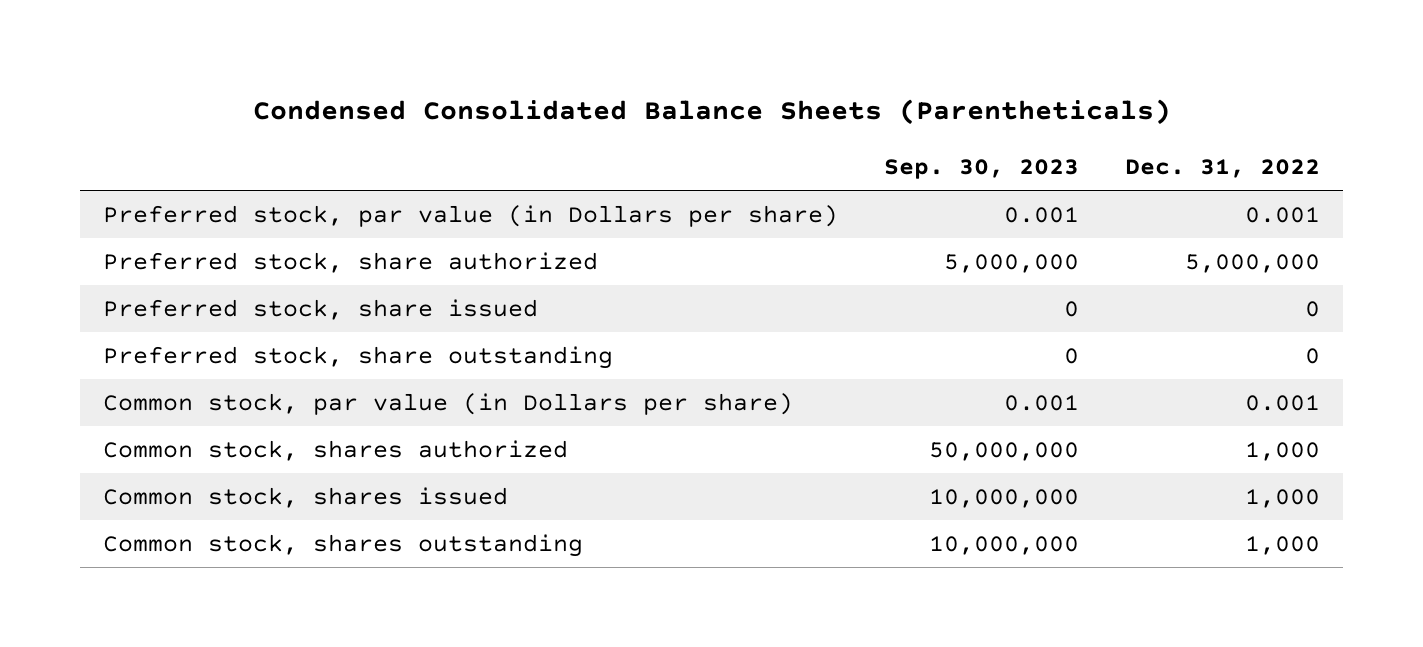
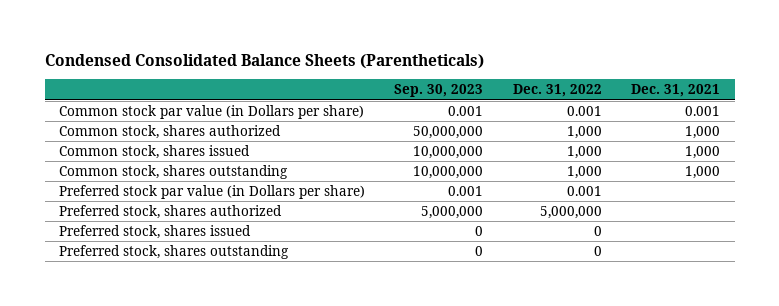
none -> [630,84,720,98] Dec. 31, 2021
[103,204,839,227] Preferred stock, par value (in Dollars per share) -> none
[103,251,599,273] Preferred stock, share authorized -> none
[103,298,539,320] Preferred stock, share issued -> none
[103,345,614,369] Preferred stock, share outstanding -> none
[103,392,794,415] Common stock, par value (in Dollars per share) -> [59,105,365,120] Common stock par value (in Dollars per share)
none -> [59,185,366,200] Preferred stock par value (in Dollars per share)
none -> [59,205,283,220] Preferred stock, shares authorized
none -> [59,225,252,240] Preferred stock, shares issued
none -> [59,245,290,260] Preferred stock, shares outstanding

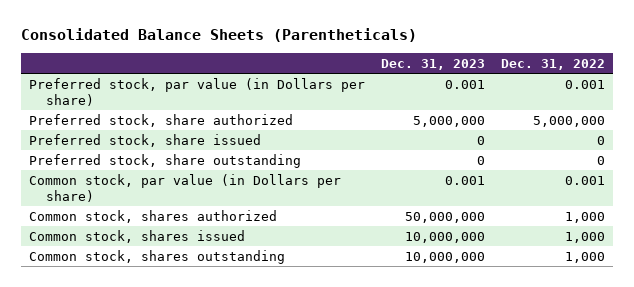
[44,53,484,69] Condensed Consolidated Balance Sheets (Parentheticals) -> [20,28,417,43] Consolidated Balance Sheets (Parentheticals)
[394,84,484,98] Sep. 30, 2023 -> none
[630,84,720,98] Dec. 31, 2021 -> none
none -> [381,58,486,70] Dec. 31, 2023
none -> [28,77,365,106] Preferred stock, par value (in Dollars per share)
none -> [28,113,293,127] Preferred stock, share authorized
none -> [28,133,261,147] Preferred stock, share issued
none -> [28,153,301,168] Preferred stock, share outstanding
[59,105,365,120] Common stock par value (in Dollars per share) -> [28,173,341,202] Common stock, par value (in Dollars per share)
[59,185,366,200] Preferred stock par value (in Dollars per share) -> none
[59,205,283,220] Preferred stock, shares authorized -> none
[59,225,252,240] Preferred stock, shares issued -> none
[59,245,290,260] Preferred stock, shares outstanding -> none

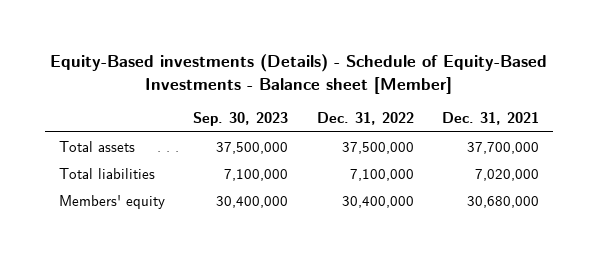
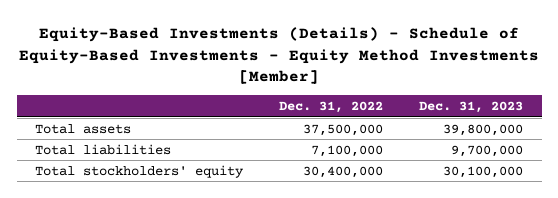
[50,54,548,95] Equity-Based investments (Details) - Schedule of Equity-Based Investments - Balance sheet [Member] -> [19,27,540,85] Equity-Based Investments (Details) - Schedule of Equity-Based Investments - Equity Method Investments [Member]
[193,112,289,127] Sep. 30, 2023 -> none
[442,112,540,126] Dec. 31, 2021 -> none
none -> [419,100,524,113] Dec. 31, 2023
[59,194,166,209] Members' equity -> [34,164,244,178] Total stockholders' equity

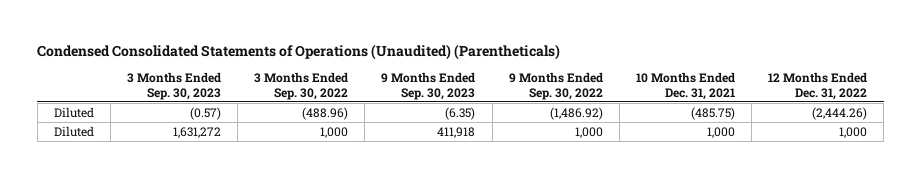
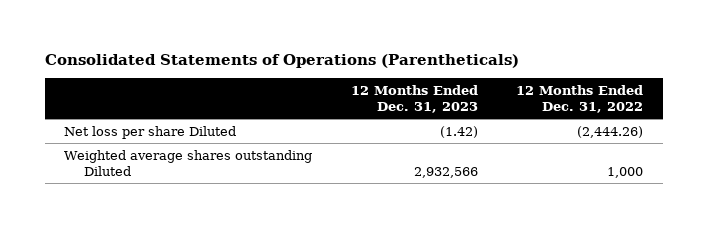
[37,43,561,60] Condensed Consolidated Statements of Operations (Unaudited) (Parentheticals) -> [45,54,520,69] Consolidated Statements of Operations (Parentheticals)
[127,71,222,100] 3 Months Ended Sep. 30, 2023 -> none
[254,71,349,100] 3 Months Ended Sep. 30, 2022 -> none
[381,71,476,100] 9 Months Ended Sep. 30, 2023 -> none
[508,71,603,100] 9 Months Ended Sep. 30, 2022 -> none
[635,71,735,100] 10 Months Ended Dec. 31, 2021 -> none
none -> [350,84,478,114] 12 Months Ended Dec. 31, 2023
[53,106,94,118] Diluted -> [64,125,237,139] Net loss per share Diluted
[53,125,94,137] Diluted -> [64,149,313,177] Weighted average shares outstanding Diluted

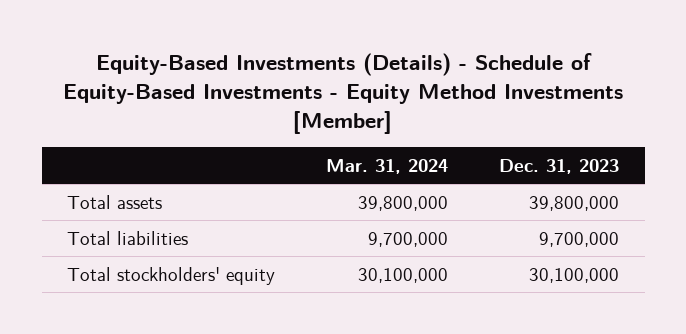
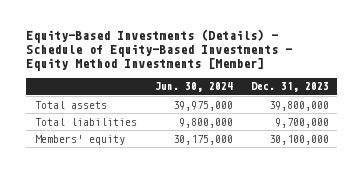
[326,158,449,174] Mar. 31, 2024 -> none
none -> [154,82,233,93] Jun. 30, 2024
[67,266,276,285] Total stockholders' equity -> [34,134,125,145] Members' equity

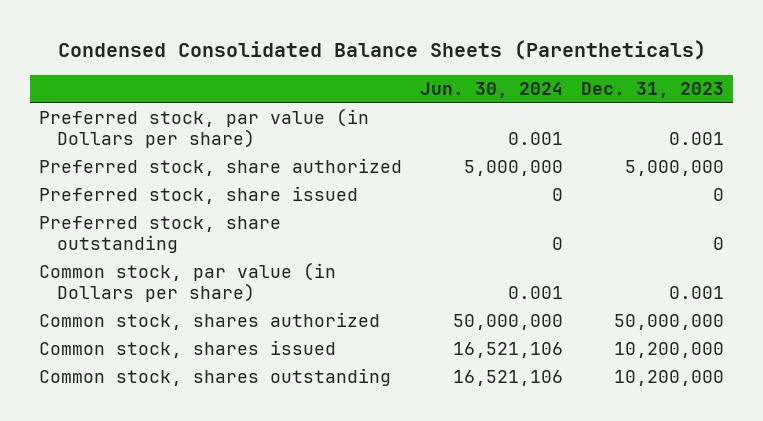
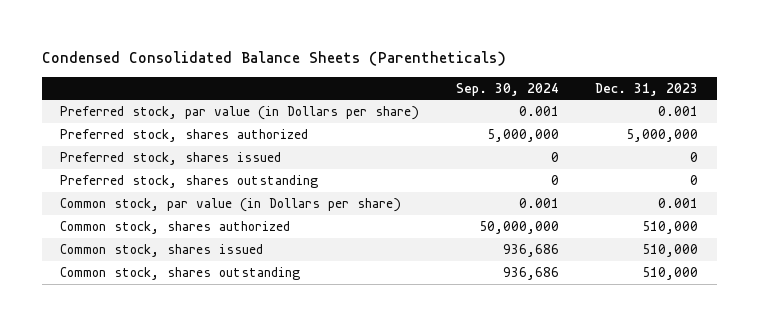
[420,81,564,98] Jun. 30, 2024 -> none
none -> [455,82,559,96] Sep. 30, 2024
[39,158,403,177] Preferred stock, share authorized -> [60,128,309,142] Preferred stock, shares authorized
[39,186,359,205] Preferred stock, share issued -> [60,151,282,165] Preferred stock, shares issued
[39,216,282,254] Preferred stock, share outstanding -> [60,174,319,188] Preferred stock, shares outstanding
[614,314,725,331] 50,000,000 -> [642,220,699,234] 510,000
[614,342,725,359] 10,200,000 -> [642,243,699,257] 510,000
[614,370,725,387] 10,200,000 -> [642,266,699,280] 510,000

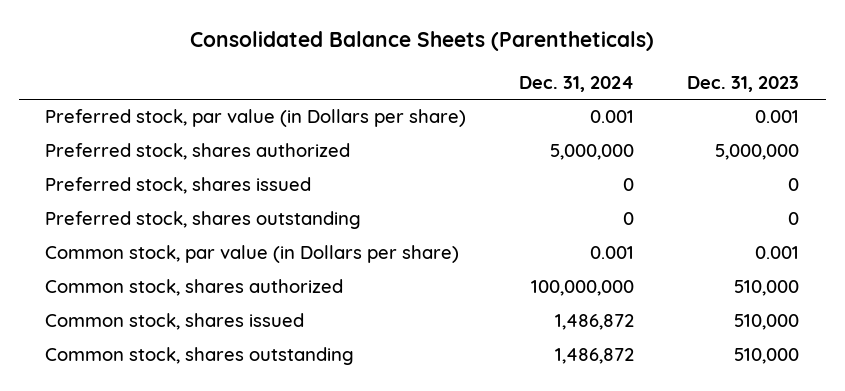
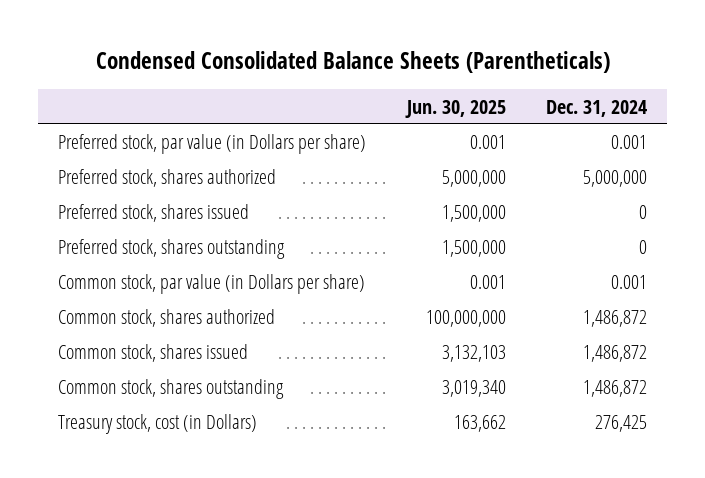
[190,31,655,52] Consolidated Balance Sheets (Parentheticals) -> [95,51,610,74] Condensed Consolidated Balance Sheets (Parentheticals)
[687,76,800,93] Dec. 31, 2023 -> none
none -> [404,99,506,118] Jun. 30, 2025
[531,280,635,297] 100,000,000 -> [582,310,647,328] 1,486,872
none -> [58,414,258,435] Treasury stock, cost (in Dollars)

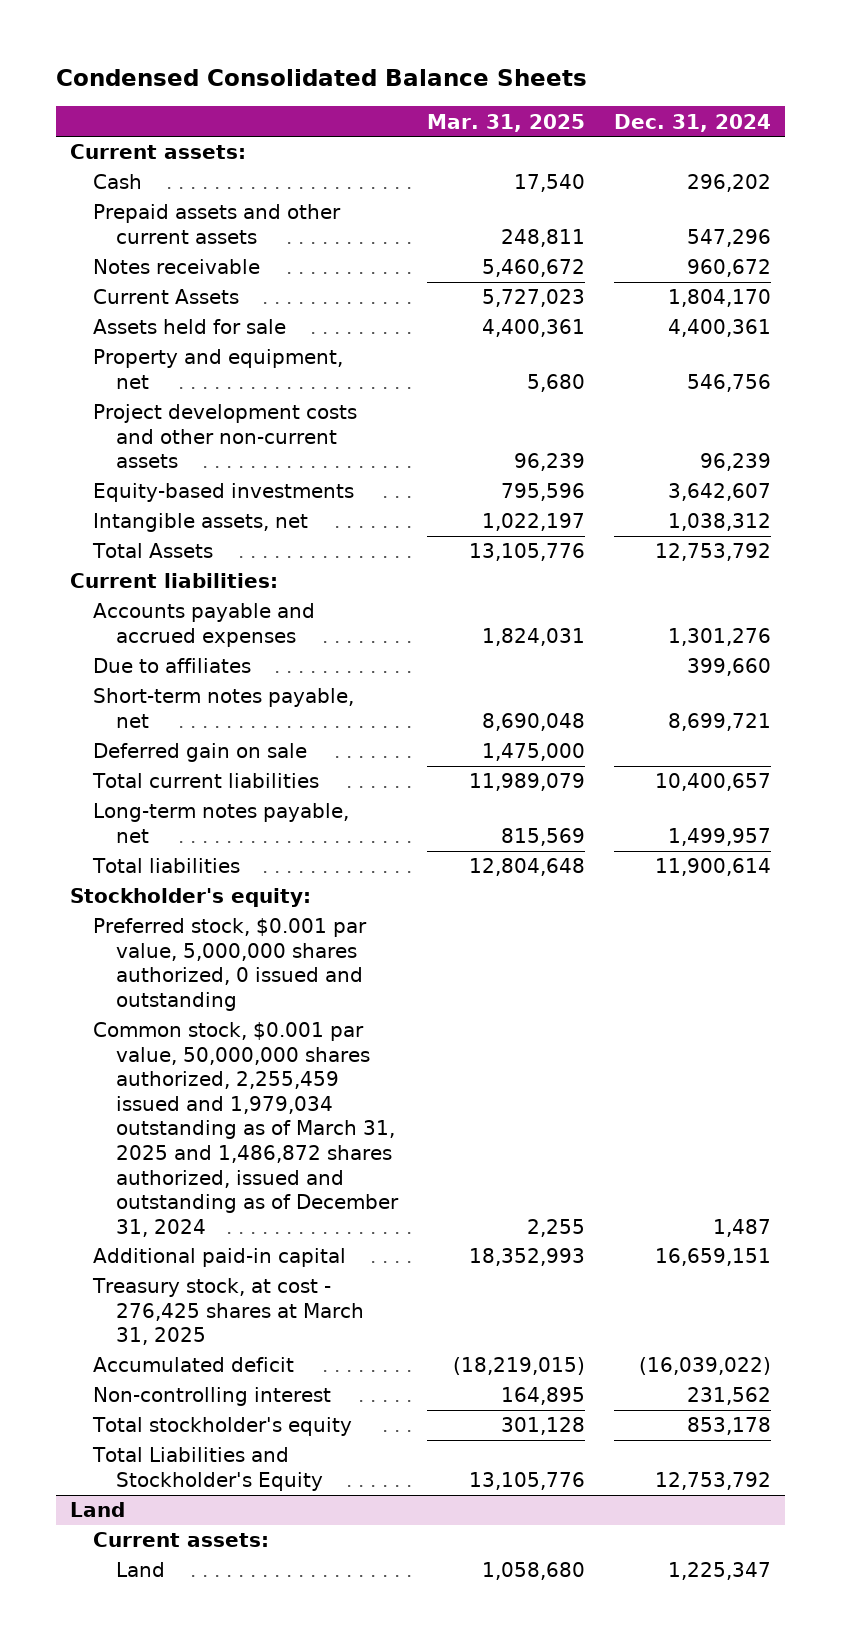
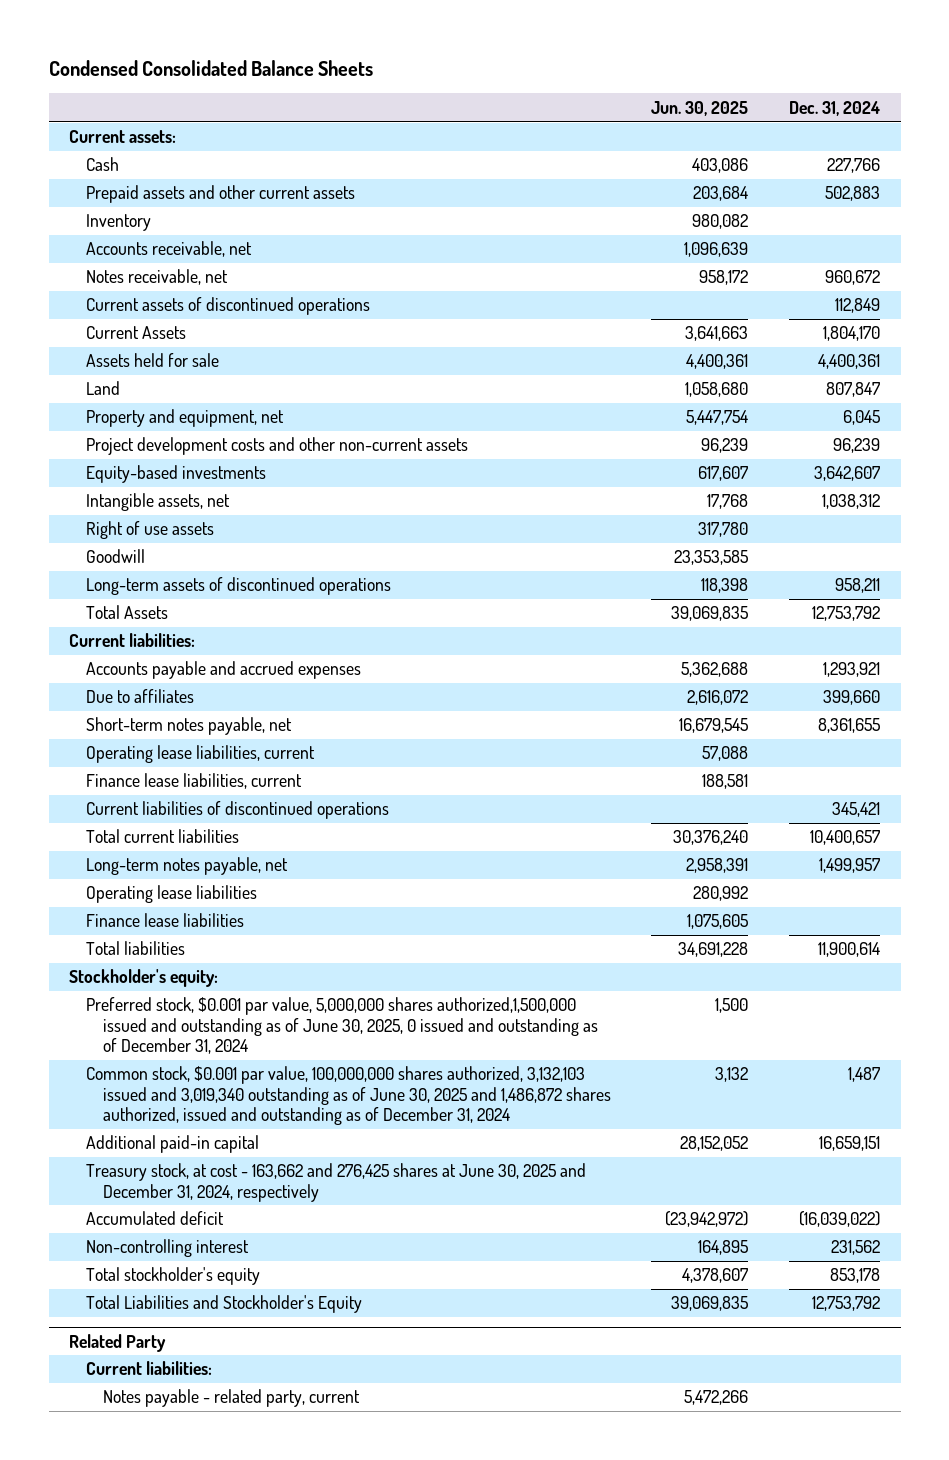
[426,113,585,132] Mar. 31, 2025 -> none
none -> [651,100,749,116] Jun. 30, 2025
[686,174,771,193] 296,202 -> [827,158,881,174] 227,766
[686,228,771,247] 547,296 -> [825,186,881,202] 502,883
none -> [85,214,151,232] Inventory
none -> [85,241,252,258] Accounts receivable, net
[92,259,260,275] Notes receivable -> [85,269,228,286] Notes receivable, net
none -> [85,297,370,316] Current assets of discontinued operations
none -> [85,381,120,396] Land
[686,373,771,392] 546,756 -> [843,410,881,426] 6,045
none -> [85,521,214,540] Right of use assets
none -> [85,549,145,564] Goodwill
none -> [85,577,391,596] Long-term assets of discontinued operations
[667,627,771,646] 1,301,276 -> [823,662,881,678] 1,293,921
[92,743,307,763] Deferred gain on sale -> none
[667,712,771,731] 8,699,721 -> [818,718,881,734] 8,361,655
none -> [85,745,315,764] Operating lease liabilities, current
none -> [85,773,302,790] Finance lease liabilities, current
none -> [85,801,389,820] Current liabilities of discontinued operations
none -> [85,885,257,904] Operating lease liabilities
none -> [85,913,244,928] Finance lease liabilities
[92,918,367,1011] Preferred stock, $0.001 par value, 5,000,000 shares authorized, 0 issued and outstanding -> [85,997,598,1055] Preferred stock, $0.001 par value, 5,000,000 shares authorized,1,500,000 issued and outstanding as of June 30, 2025, 0 issued and outstanding as of December 31, 2024
[92,1022,399,1237] Common stock, $0.001 par value, 50,000,000 shares authorized, 2,255,459 issued and 1,979,034 outstanding as of March 31, 2025 and 1,486,872 shares authorized, issued and outstanding as of December 31, 2024 -> [85,1066,611,1126] Common stock, $0.001 par value, 100,000,000 shares authorized, 3,132,103 issued and 3,019,340 outstanding as of June 30, 2025 and 1,486,872 shares authorized, issued and outstanding as of December 31, 2024
[91,1278,364,1346] Treasury stock, at cost - 276,425 shares at March 31, 2025 -> [85,1163,586,1202] Treasury stock, at cost - 163,662 and 276,425 shares at June 30, 2025 and December 31, 2024, respectively
[70,1502,126,1518] Land -> none
[92,1532,269,1548] Current assets: -> none
[115,1562,165,1578] Land -> none
none -> [68,1333,166,1352] Related Party
none -> [85,1361,212,1376] Current liabilities:
none -> [102,1389,360,1408] Notes payable - related party, current

